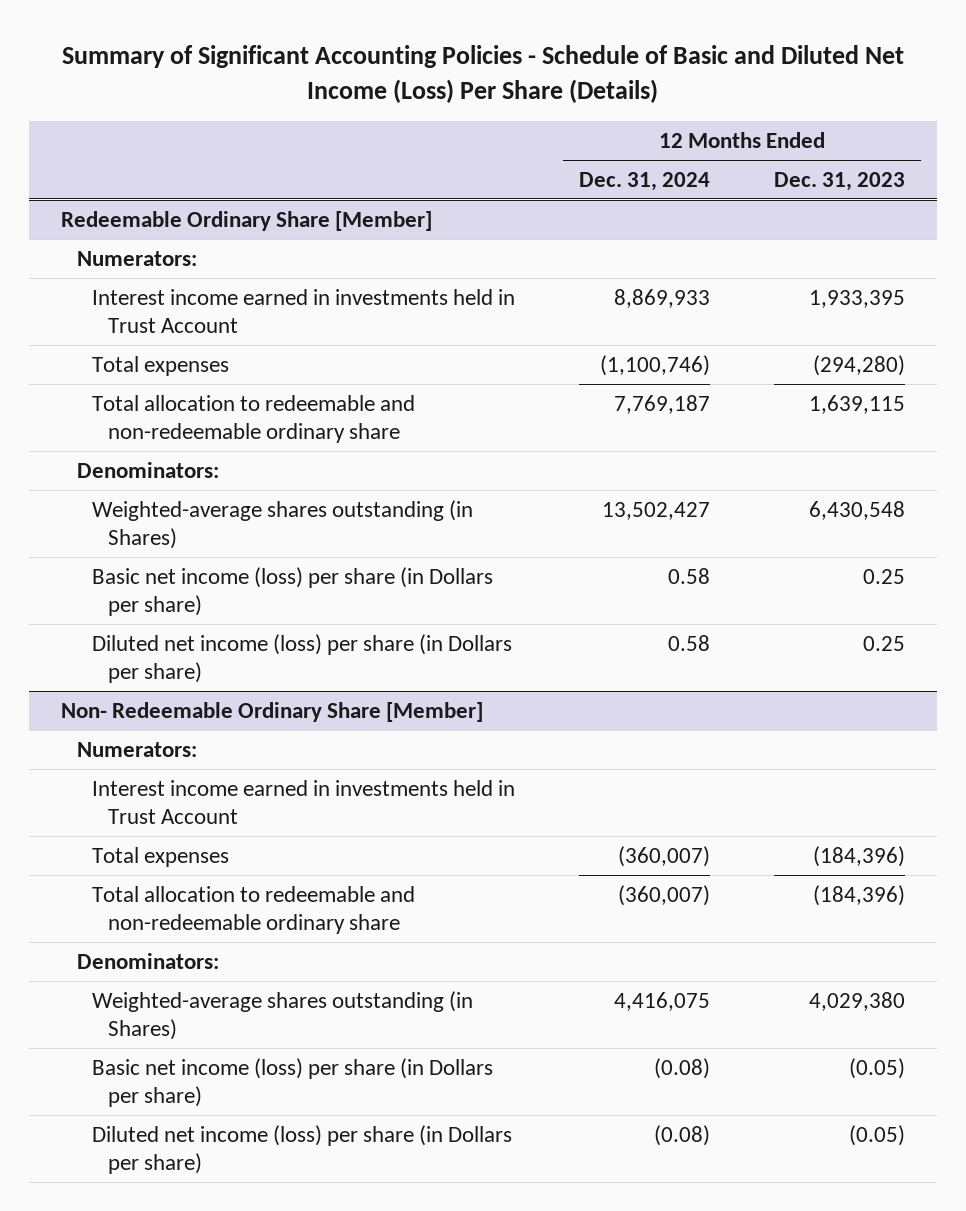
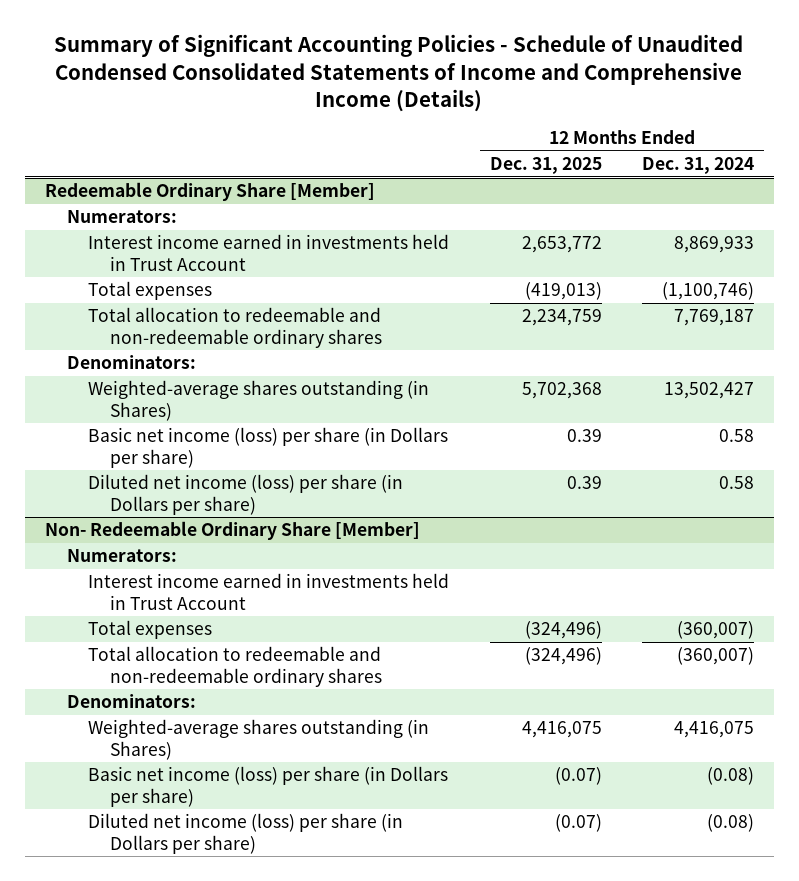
[61,44,904,103] Summary of Significant Accounting Policies - Schedule of Basic and Diluted Net Income (Loss) Per Share (Details) -> [54,34,744,113] Summary of Significant Accounting Policies - Schedule of Unaudited Condensed Consolidated Statements of Income and Comprehensive Income (Details)
[773,171,905,191] Dec. 31, 2023 -> none
none -> [489,156,602,174] Dec. 31, 2025
[92,394,416,443] Total allocation to redeemable and non-redeemable ordinary share -> [88,307,383,348] Total allocation to redeemable and non-redeemable ordinary shares
[92,885,416,934] Total allocation to redeemable and non-redeemable ordinary share -> [88,646,383,687] Total allocation to redeemable and non-redeemable ordinary shares

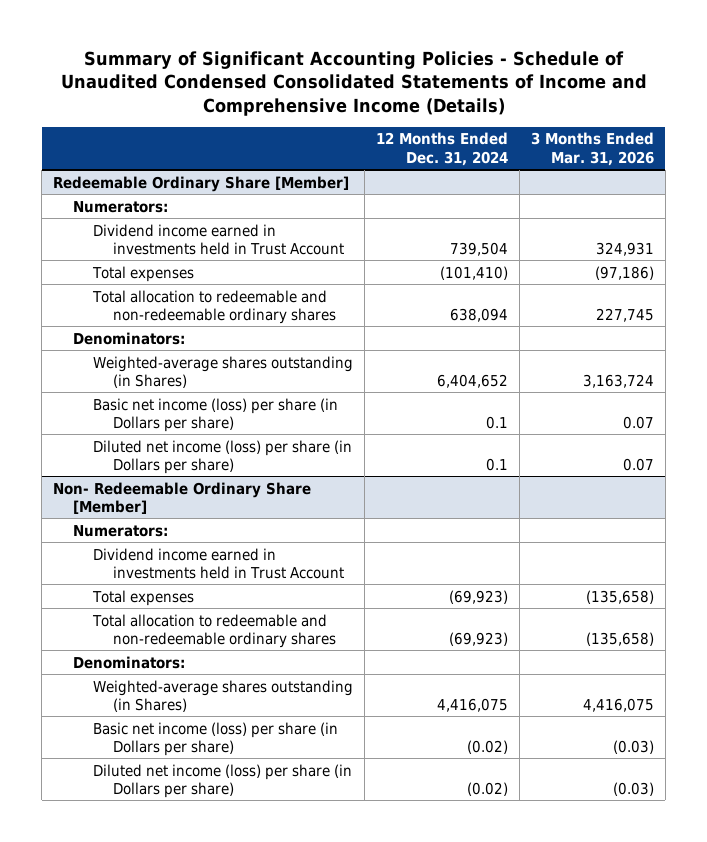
[489,156,602,174] Dec. 31, 2025 -> none
none -> [531,132,655,166] 3 Months Ended Mar. 31, 2026
[88,234,450,271] Interest income earned in investments held in Trust Account -> [93,223,345,255] Dividend income earned in investments held in Trust Account
[673,236,754,254] 8,869,933 -> [450,241,509,256] 739,504
[661,282,754,301] (1,100,746) -> [440,265,509,280] (101,410)
[673,309,754,327] 7,769,187 -> [450,307,509,322] 638,094
[663,382,754,400] 13,502,427 -> [437,373,509,388] 6,404,652
[718,429,754,443] 0.58 -> [486,415,509,429] 0.1
[718,476,754,490] 0.58 -> [486,457,509,471] 0.1
[88,573,450,610] Interest income earned in investments held in Trust Account -> [93,547,345,579] Dividend income earned in investments held in Trust Account
[676,621,754,640] (360,007) -> [449,589,509,604] (69,923)
[676,647,754,666] (360,007) -> [449,631,509,646] (69,923)
[706,767,754,786] (0.08) -> [467,739,509,754] (0.02)
[706,814,754,833] (0.08) -> [467,781,509,796] (0.02)

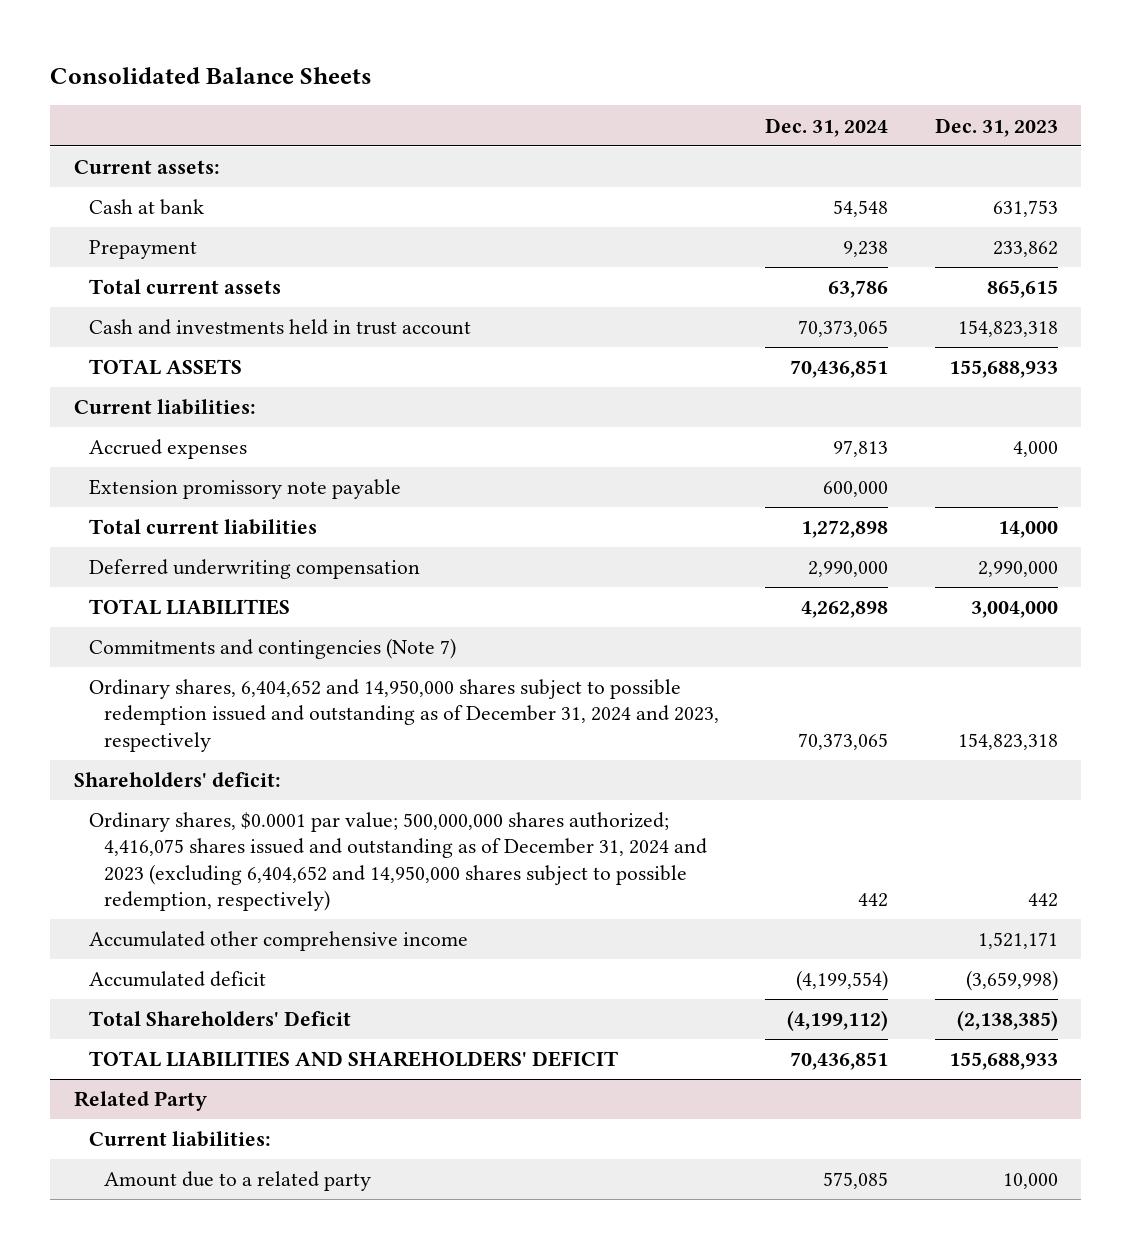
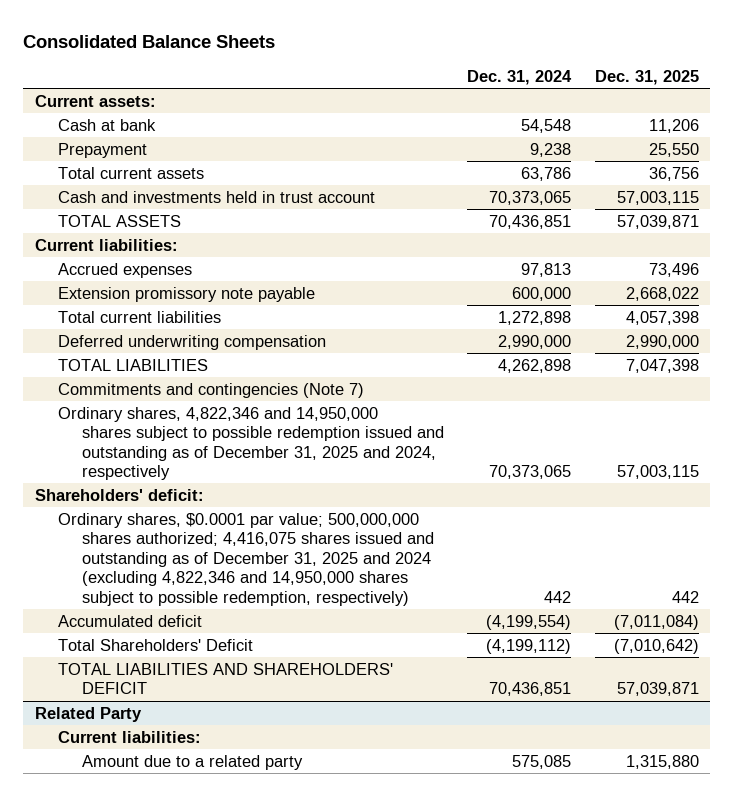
[934,117,1058,137] Dec. 31, 2023 -> none
none -> [594,70,699,86] Dec. 31, 2025
[88,679,719,752] Ordinary shares, 6,404,652 and 14,950,000 shares subject to possible redemption issued and outstanding as of December 31, 2024 and 2023, respectively -> [58,406,444,481] Ordinary shares, 4,822,346 and 14,950,000 shares subject to possible redemption issued and outstanding as of December 31, 2025 and 2024, respectively
[88,931,468,952] Accumulated other comprehensive income -> none
[88,812,707,912] Ordinary shares, $0.0001 par value; 500,000,000 shares authorized; 4,416,075 shares issued and outstanding as of December 31, 2024 and 2023 (excluding 6,404,652 and 14,950,000 shares subject to possible redemption, respectively) -> [58,512,434,606] Ordinary shares, $0.0001 par value; 500,000,000 shares authorized; 4,416,075 shares issued and outstanding as of December 31, 2025 and 2024 (excluding 4,822,346 and 14,950,000 shares subject to possible redemption, respectively)

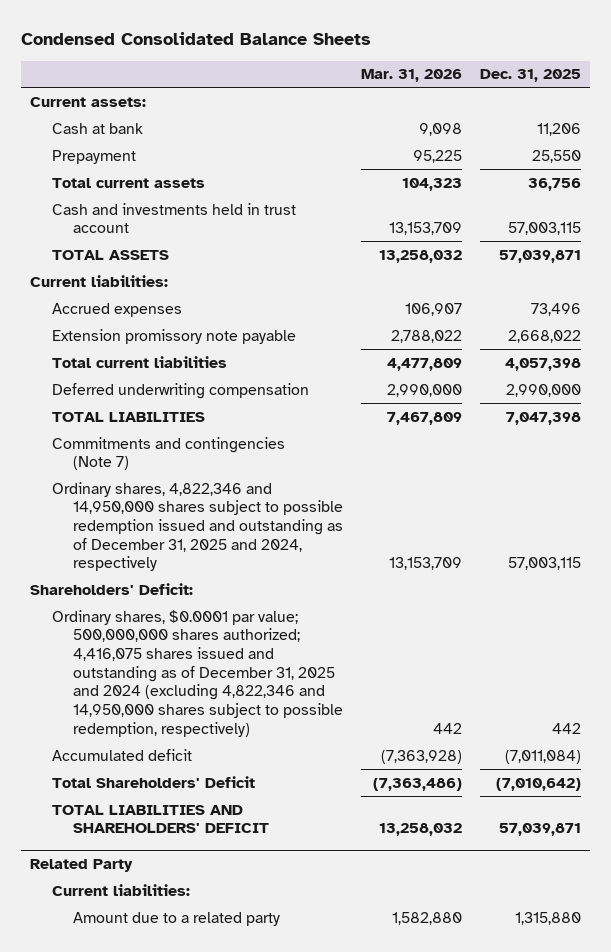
[22,35,275,49] Consolidated Balance Sheets -> [21,32,372,46] Condensed Consolidated Balance Sheets
[467,70,573,86] Dec. 31, 2024 -> none
none -> [360,69,462,83] Mar. 31, 2026
[34,488,204,501] Shareholders' deficit: -> [30,582,194,595] Shareholders' Deficit:

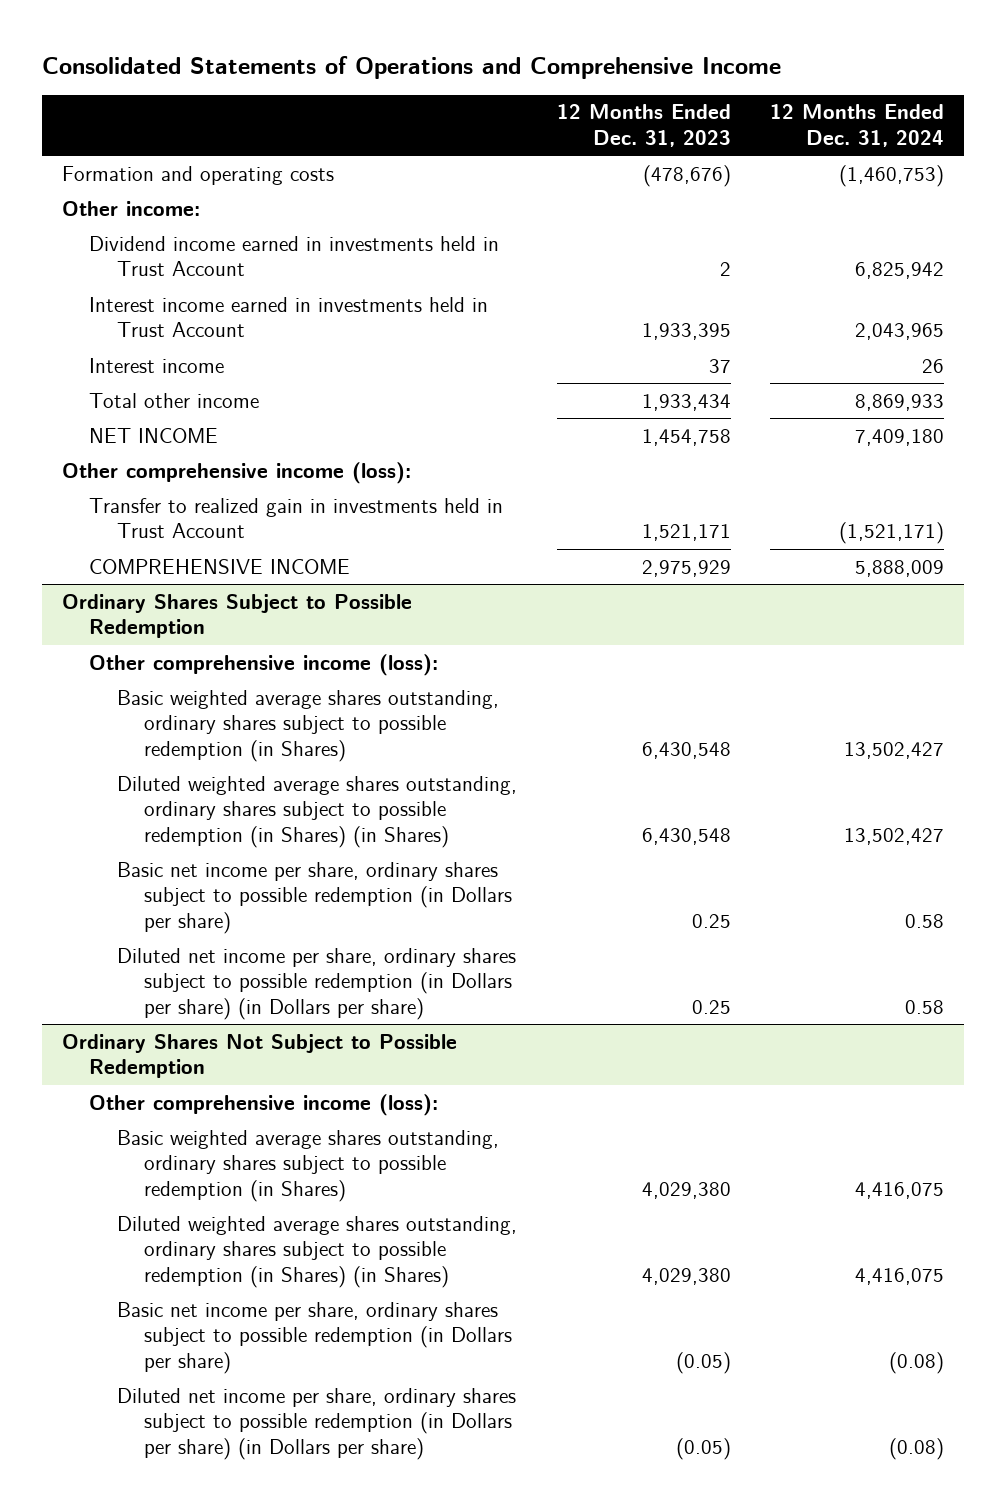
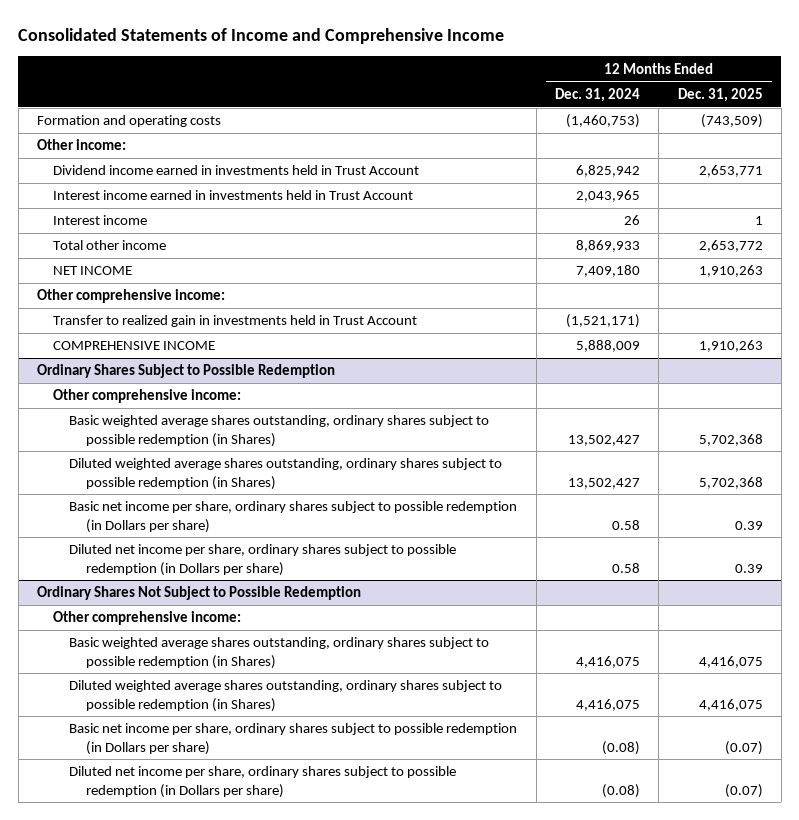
[41,55,781,79] Consolidated Statements of Operations and Comprehensive Income -> [18,28,505,45] Consolidated Statements of Income and Comprehensive Income
[556,104,731,147] 12 Months Ended Dec. 31, 2023 -> none
none -> [677,88,763,103] Dec. 31, 2025
[61,461,411,484] Other comprehensive income (loss): -> [36,289,225,304] Other comprehensive income:
[89,653,439,676] Other comprehensive income (loss): -> [53,389,242,404] Other comprehensive income:
[116,775,517,849] Diluted weighted average shares outstanding, ordinary shares subject to possible redemption (in Shares) (in Shares) -> [69,458,503,490] Diluted weighted average shares outstanding, ordinary shares subject to possible redemption (in Shares)
[116,947,516,1021] Diluted net income per share, ordinary shares subject to possible redemption (in Dollars per share) (in Dollars per share) -> [69,544,457,576] Diluted net income per share, ordinary shares subject to possible redemption (in Dollars per share)
[89,1093,439,1116] Other comprehensive income (loss): -> [53,611,242,626] Other comprehensive income:
[116,1215,517,1289] Diluted weighted average shares outstanding, ordinary shares subject to possible redemption (in Shares) (in Shares) -> [69,680,503,712] Diluted weighted average shares outstanding, ordinary shares subject to possible redemption (in Shares)
[116,1387,516,1461] Diluted net income per share, ordinary shares subject to possible redemption (in Dollars per share) (in Dollars per share) -> [69,766,457,798] Diluted net income per share, ordinary shares subject to possible redemption (in Dollars per share)

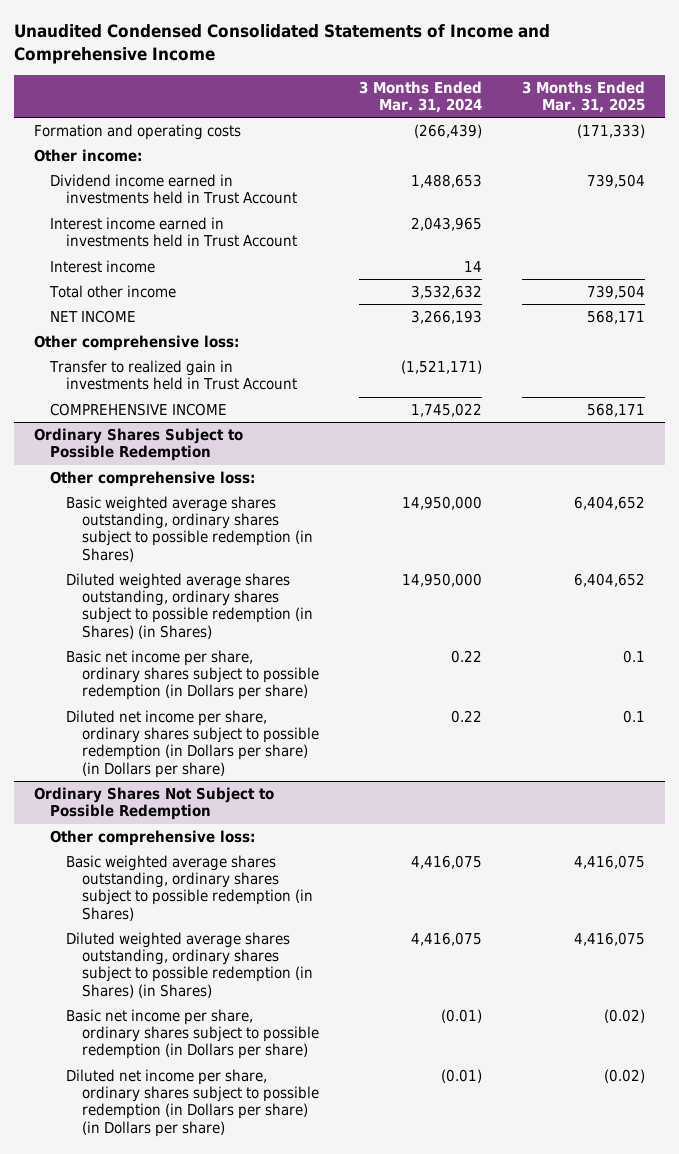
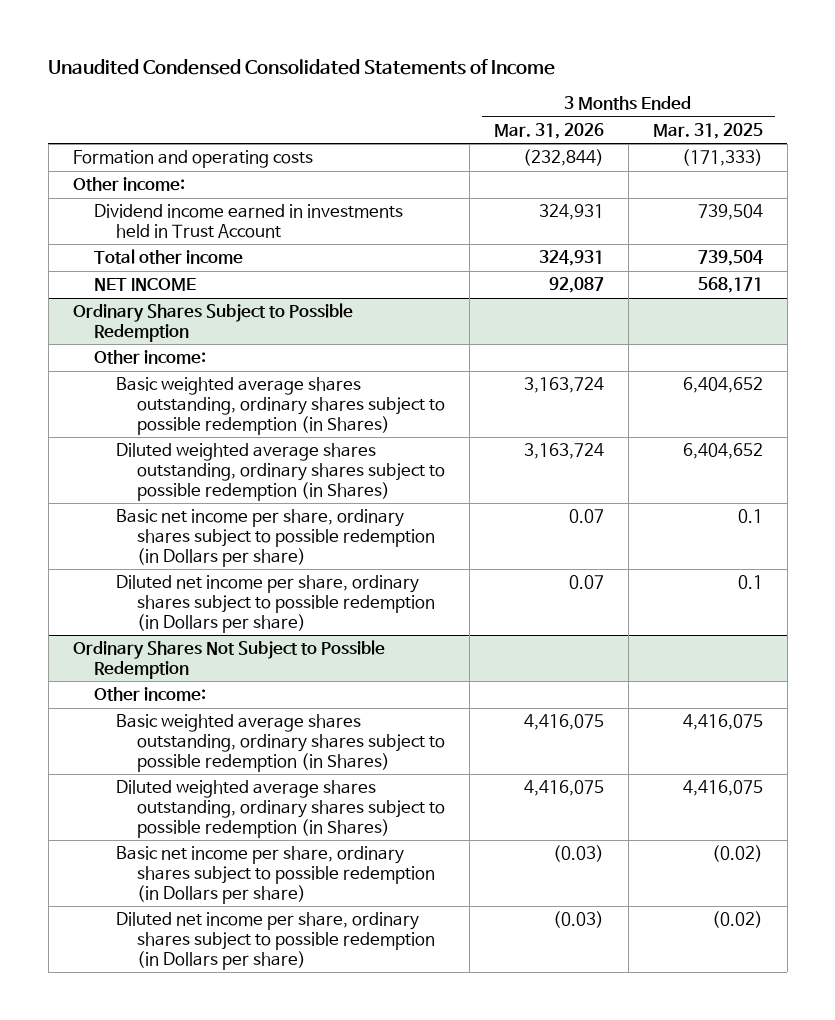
[13,23,550,64] Unaudited Condensed Consolidated Statements of Income and Comprehensive Income -> [48,58,556,75] Unaudited Condensed Consolidated Statements of Income
[358,80,482,113] 3 Months Ended Mar. 31, 2024 -> none
none -> [493,122,604,139] Mar. 31, 2026
[49,217,297,248] Interest income earned in investments held in Trust Account -> none
[49,260,155,274] Interest income -> none
[33,335,239,352] Other comprehensive loss: -> none
[48,360,297,391] Transfer to realized gain in investments held in Trust Account -> none
[49,403,227,417] COMPREHENSIVE INCOME -> none
[49,471,255,488] Other comprehensive loss: -> none
none -> [94,350,207,365] Other income:
[65,573,313,639] Diluted weighted average shares outstanding, ordinary shares subject to possible redemption (in Shares) (in Shares) -> [115,443,446,501] Diluted weighted average shares outstanding, ordinary shares subject to possible redemption (in Shares)
[65,710,319,778] Diluted net income per share, ordinary shares subject to possible redemption (in Dollars per share) (in Dollars per share) -> [115,575,436,633] Diluted net income per share, ordinary shares subject to possible redemption (in Dollars per share)
[49,830,255,847] Other comprehensive loss: -> none
none -> [94,687,207,702] Other income:
[65,932,313,998] Diluted weighted average shares outstanding, ordinary shares subject to possible redemption (in Shares) (in Shares) -> [115,780,446,838] Diluted weighted average shares outstanding, ordinary shares subject to possible redemption (in Shares)
[65,1069,319,1137] Diluted net income per share, ordinary shares subject to possible redemption (in Dollars per share) (in Dollars per share) -> [115,912,436,970] Diluted net income per share, ordinary shares subject to possible redemption (in Dollars per share)

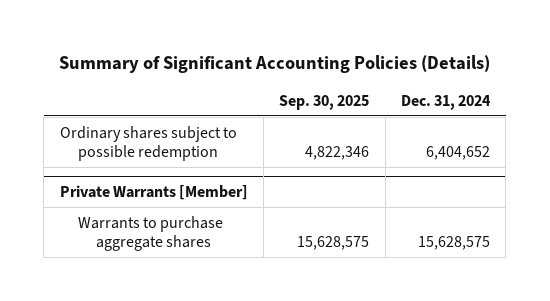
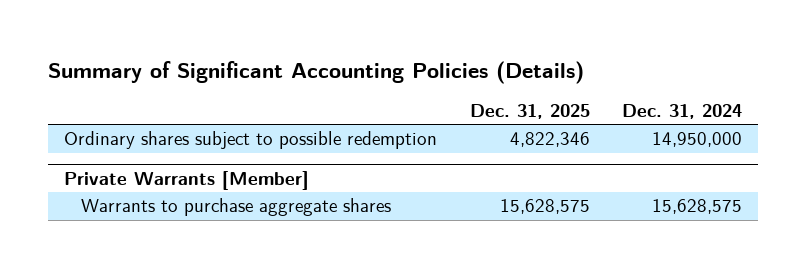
[279,94,370,110] Sep. 30, 2025 -> none
none -> [469,104,590,120] Dec. 31, 2025
[426,145,491,160] 6,404,652 -> [651,132,742,148] 14,950,000

